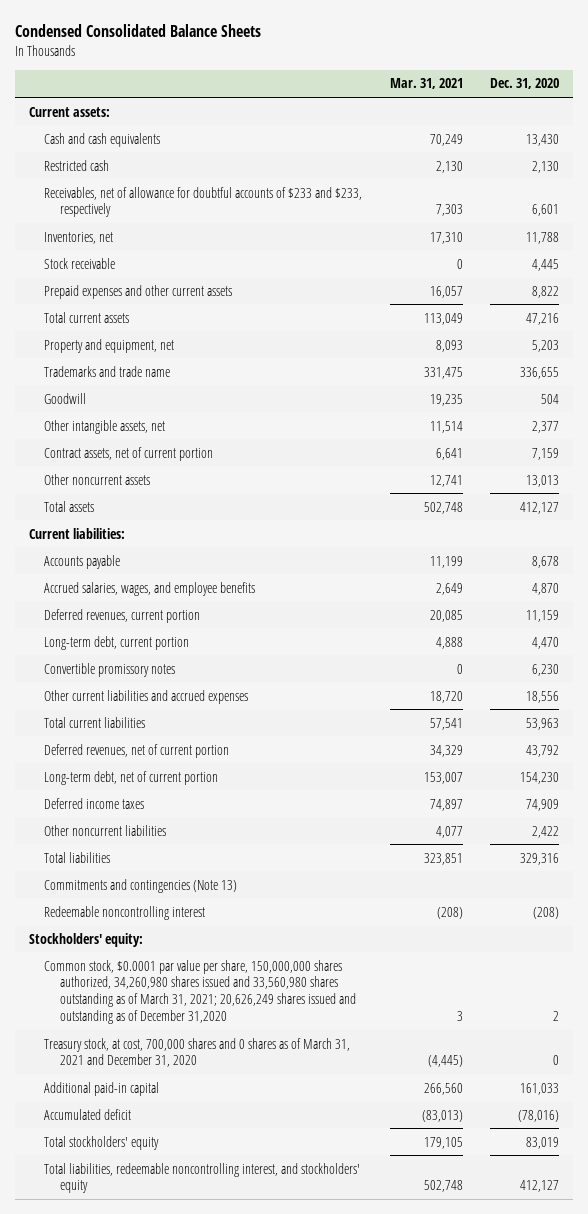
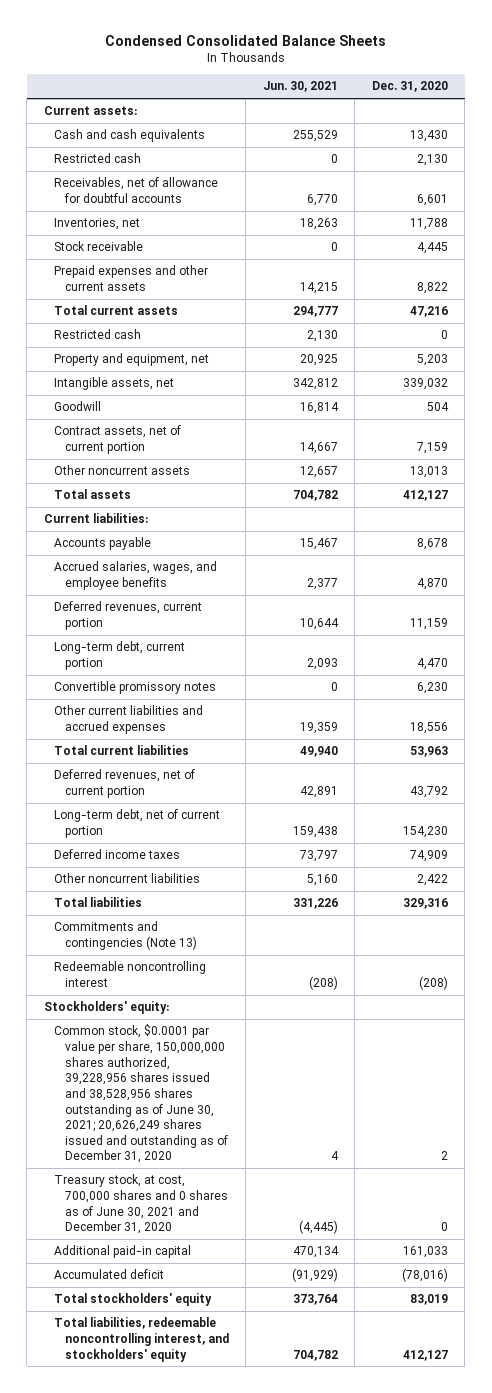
[389,78,463,90] Mar. 31, 2021 -> none
none -> [262,81,338,93] Jun. 30, 2021
[44,186,363,218] Receivables, net of allowance for doubtful accounts of $233 and $233, respectively -> [54,177,219,204] Receivables, net of allowance for doubtful accounts
none -> [54,329,142,340] Restricted cash
[44,365,171,377] Trademarks and trade name -> none
none -> [54,377,175,391] Intangible assets, net
[44,419,166,434] Other intangible assets, net -> none
[44,959,356,1025] Common stock, $0.0001 par value per share, 150,000,000 shares authorized, 34,260,980 shares issued and 33,560,980 shares outstanding as of March 31, 2021; 20,626,249 shares issued and outstanding as of December 31,2020 -> [54,1024,228,1164] Common stock, $0.0001 par value per share, 150,000,000 shares authorized, 39,228,956 shares issued and 38,528,956 shares outstanding as of June 30, 2021; 20,626,249 shares issued and outstanding as of December 31, 2020
[44,1037,351,1068] Treasury stock, at cost, 700,000 shares and 0 shares as of March 31, 2021 and December 31, 2020 -> [54,1174,228,1235] Treasury stock, at cost, 700,000 shares and 0 shares as of June 30, 2021 and December 31, 2020

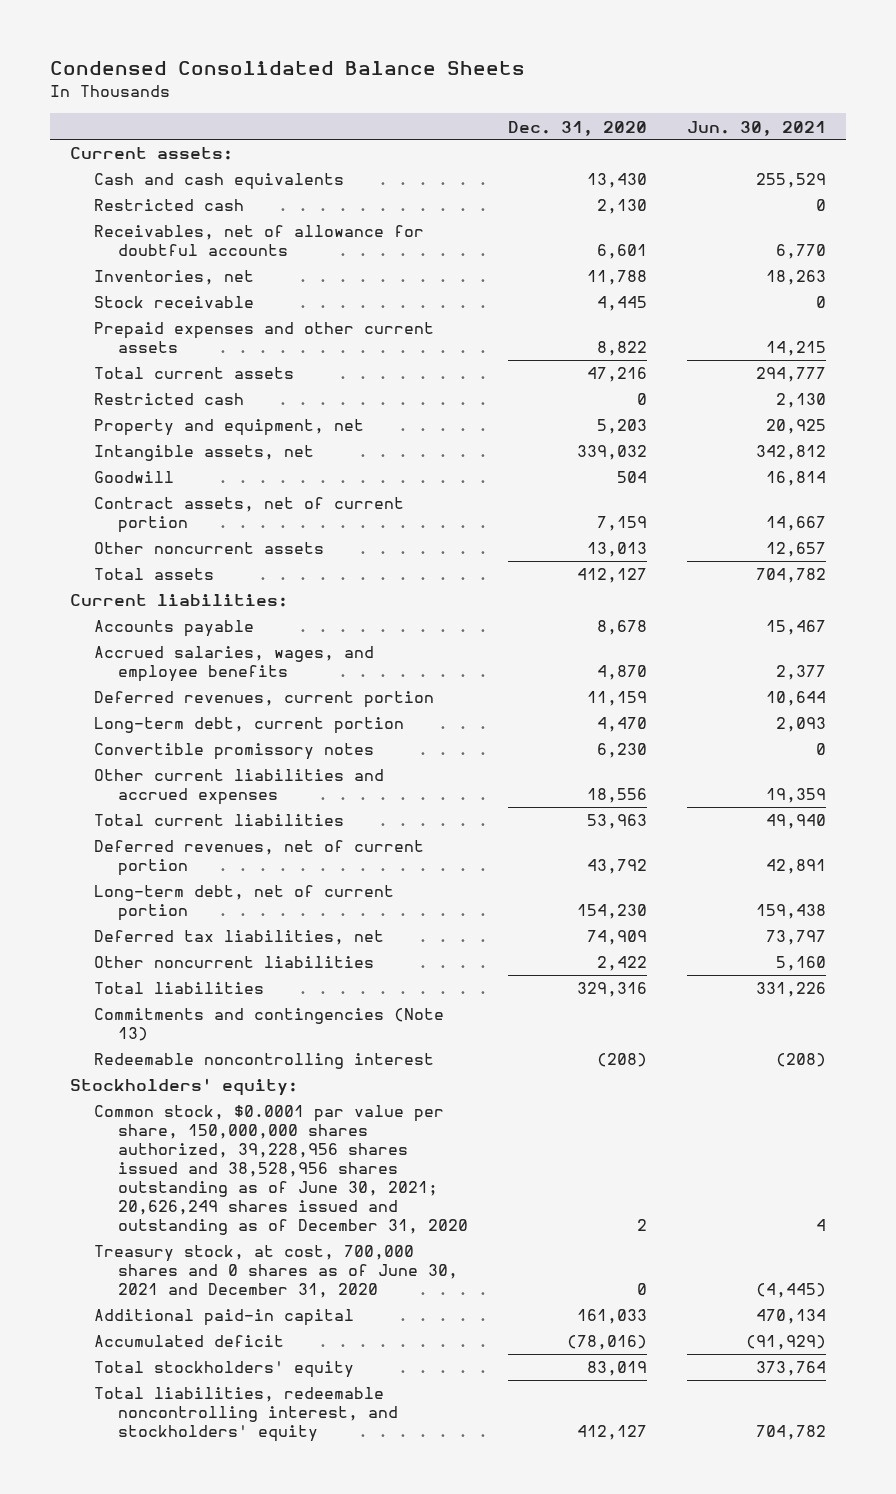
[54,849,181,860] Deferred income taxes -> [93,930,384,946] Deferred tax liabilities, net

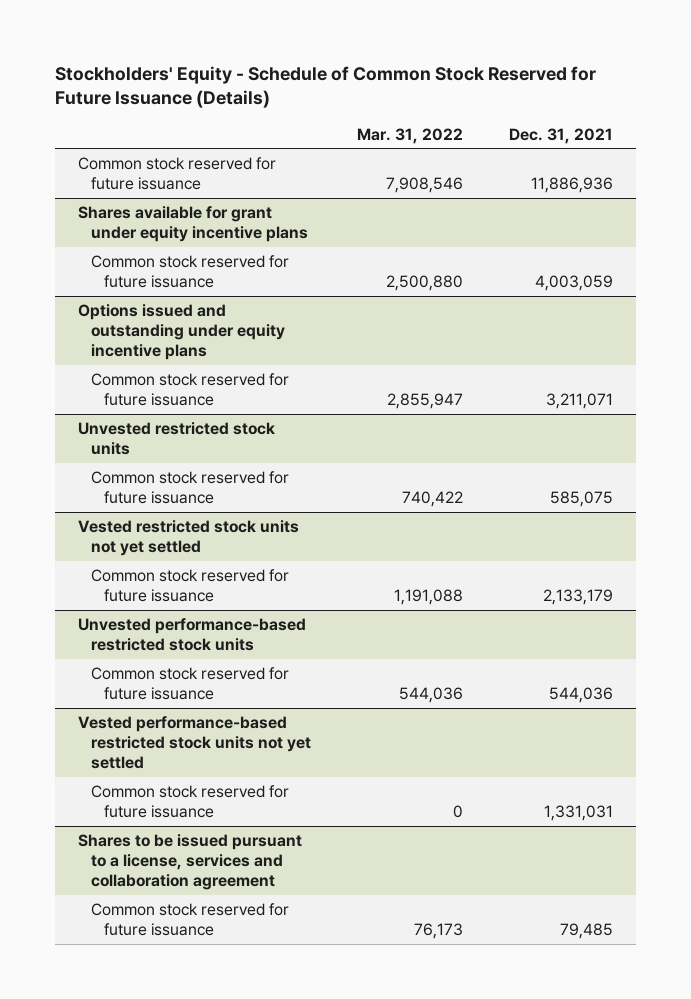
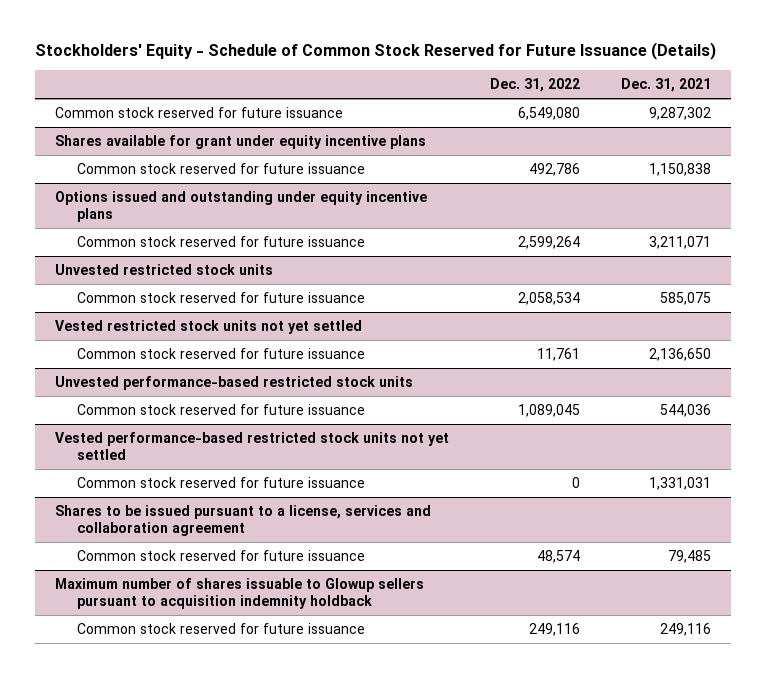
[357,127,464,144] Mar. 31, 2022 -> none
none -> [489,78,580,93] Dec. 31, 2022
[531,177,614,194] 11,886,936 -> [648,106,711,120] 9,287,302
[535,275,614,292] 4,003,059 -> [648,162,711,176] 1,150,838
[543,589,614,606] 2,133,179 -> [648,347,711,361] 2,136,650
none -> [55,577,425,610] Maximum number of shares issuable to Glowup sellers pursuant to acquisition indemnity holdback
none -> [76,622,365,634] Common stock reserved for future issuance

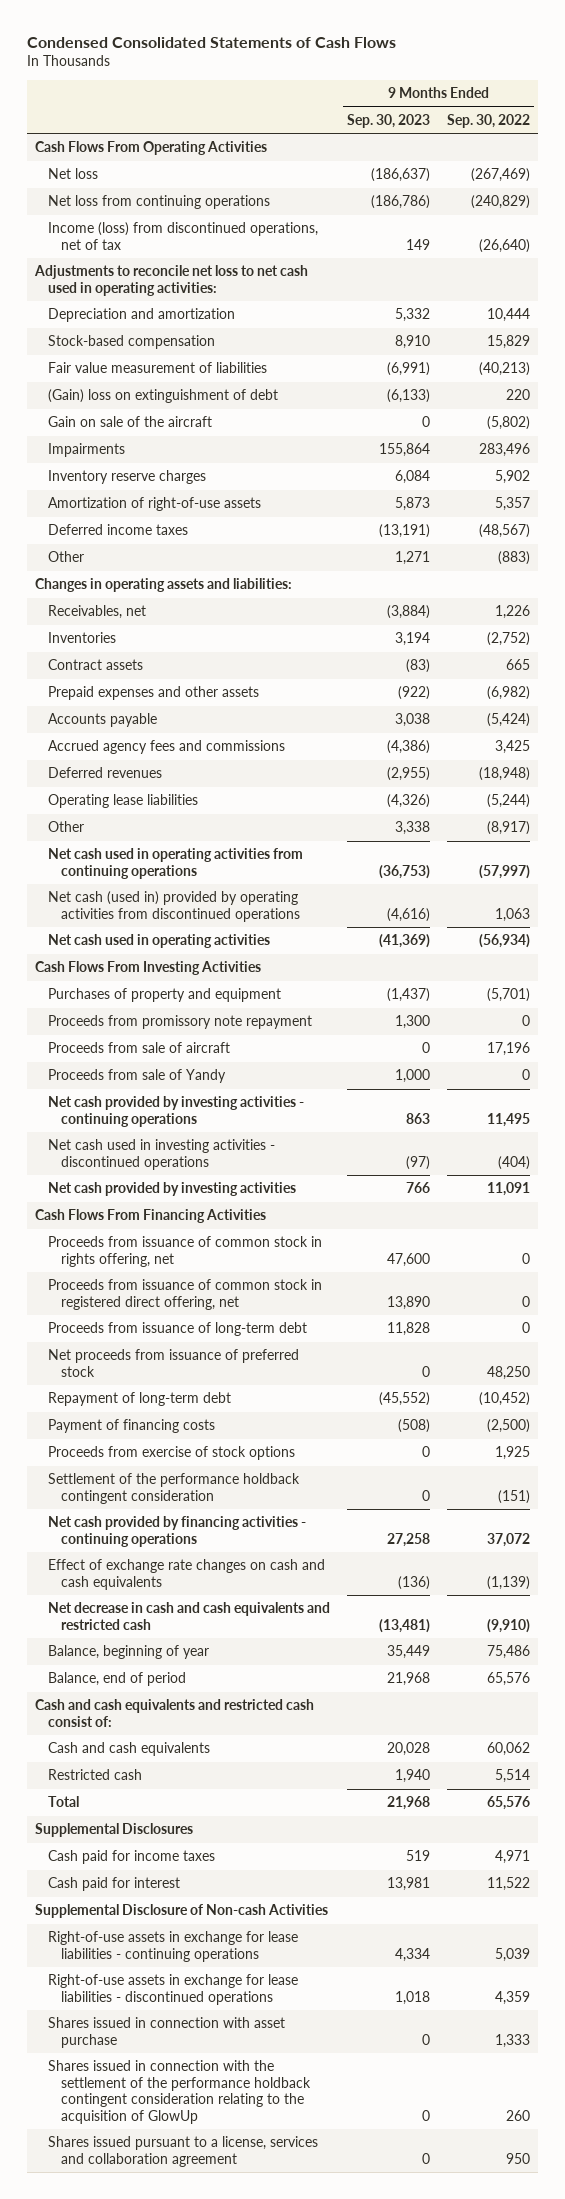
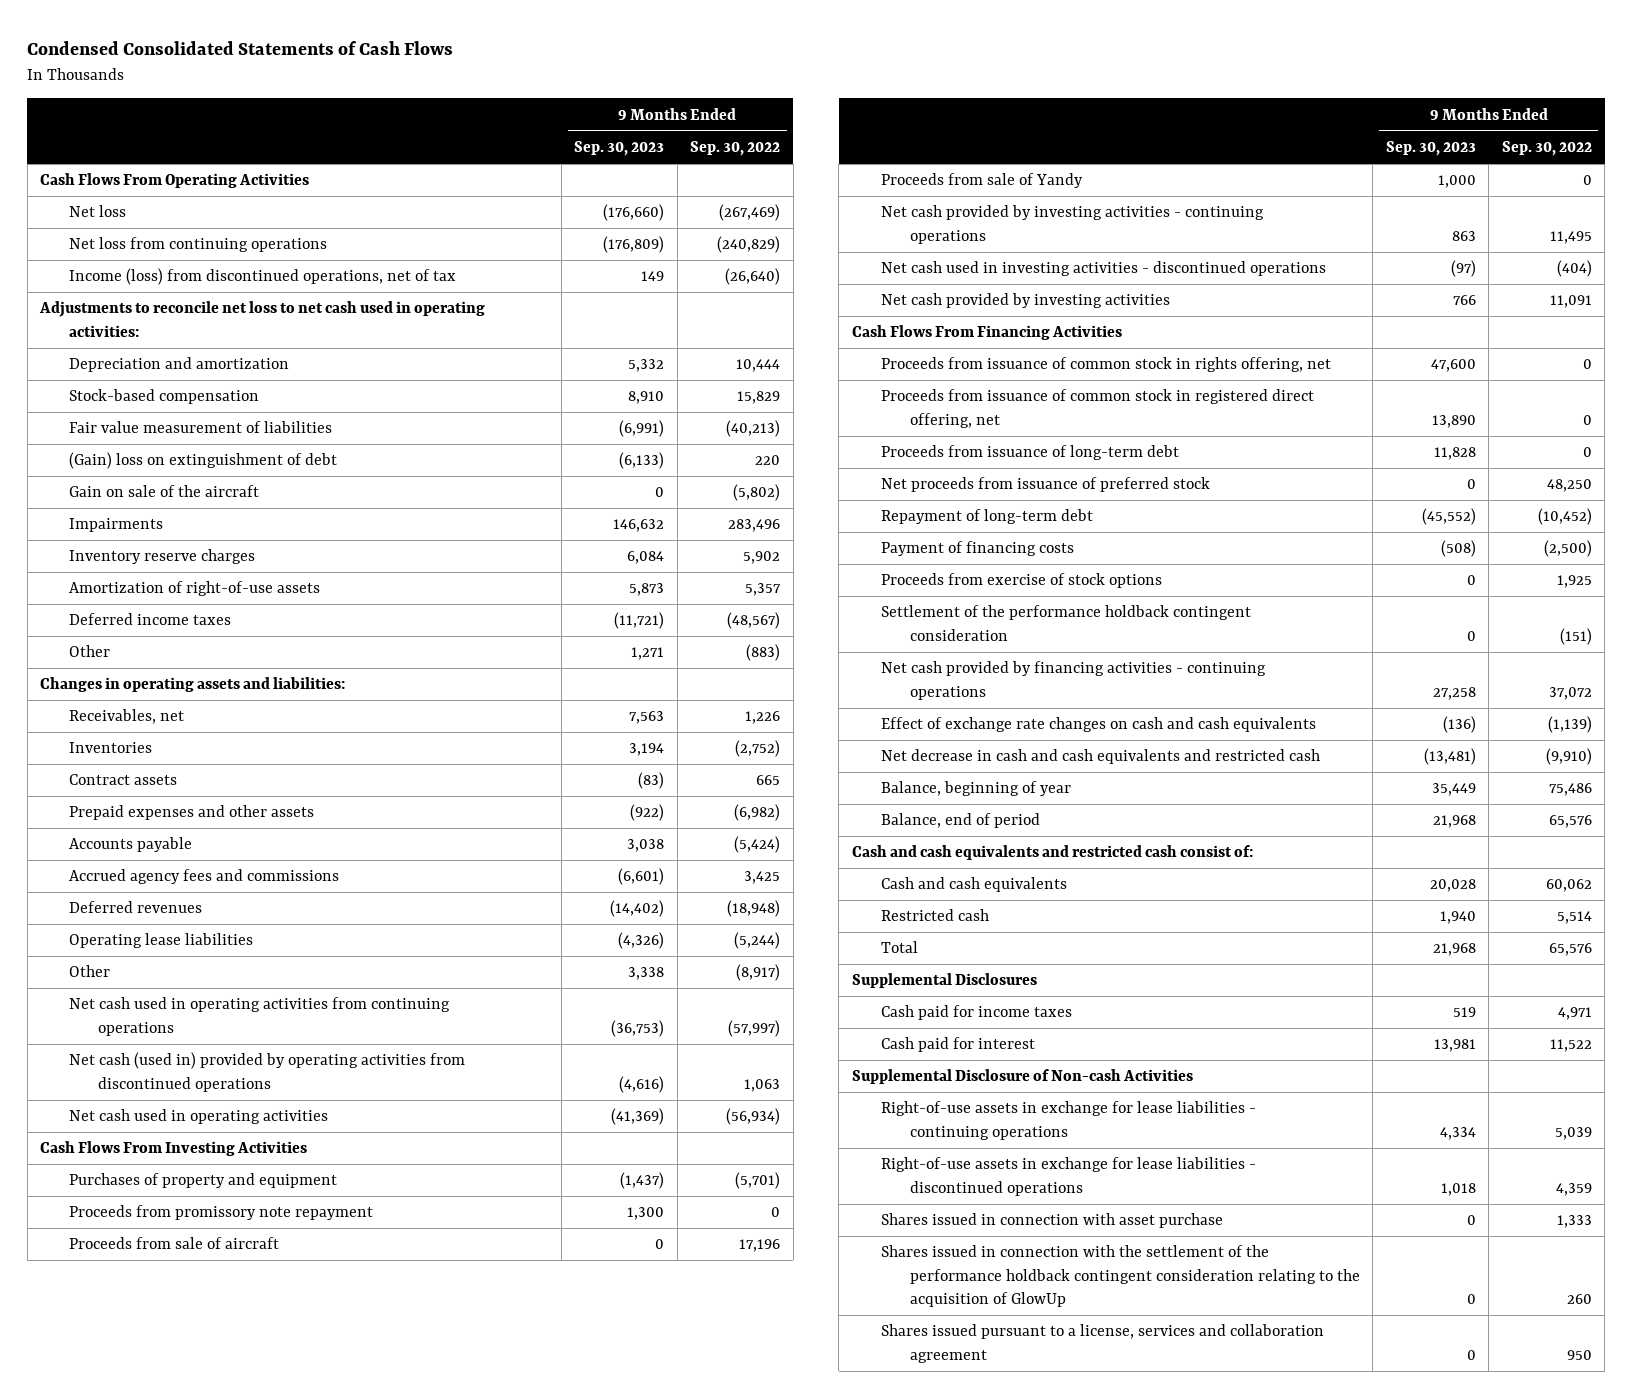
[371,168,431,183] (186,637) -> [603,204,665,222] (176,660)
[371,195,431,210] (186,786) -> [603,236,665,254] (176,809)
[379,443,431,458] 155,864 -> [613,519,665,533] 146,632
[379,524,431,539] (13,191) -> [614,612,665,630] (11,721)
[387,605,431,620] (3,884) -> [629,711,665,725] 7,563
[387,740,431,755] (4,386) -> [618,868,665,886] (6,601)
[387,767,431,782] (2,955) -> [610,900,665,918] (14,402)

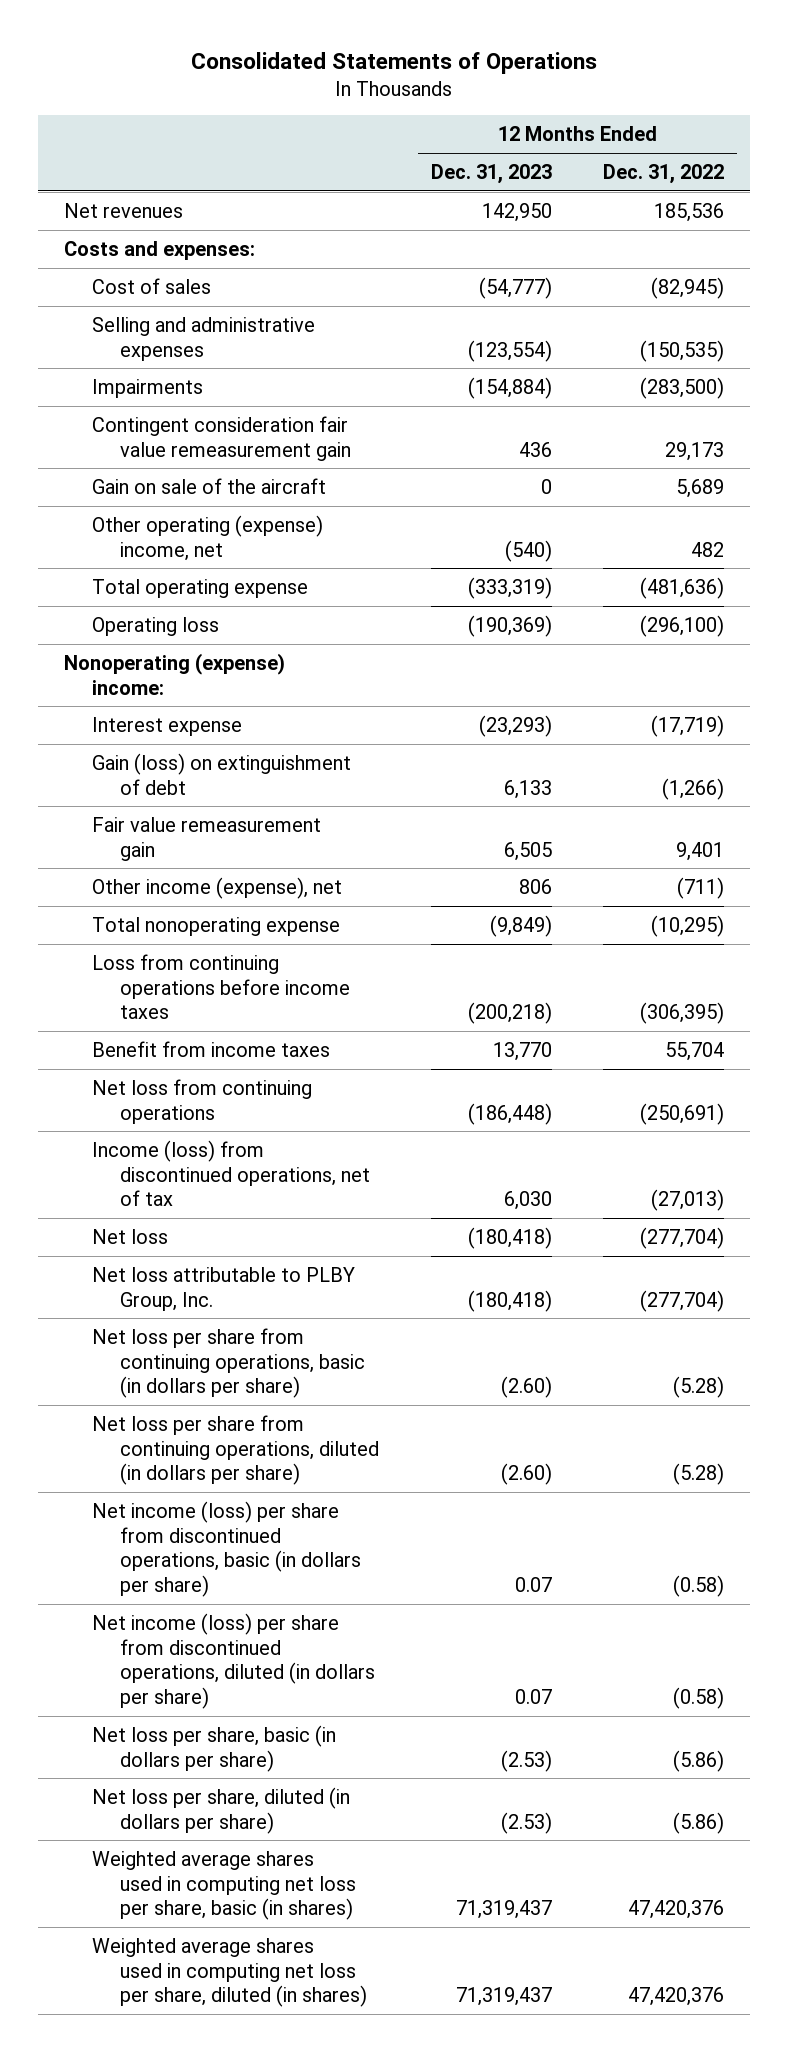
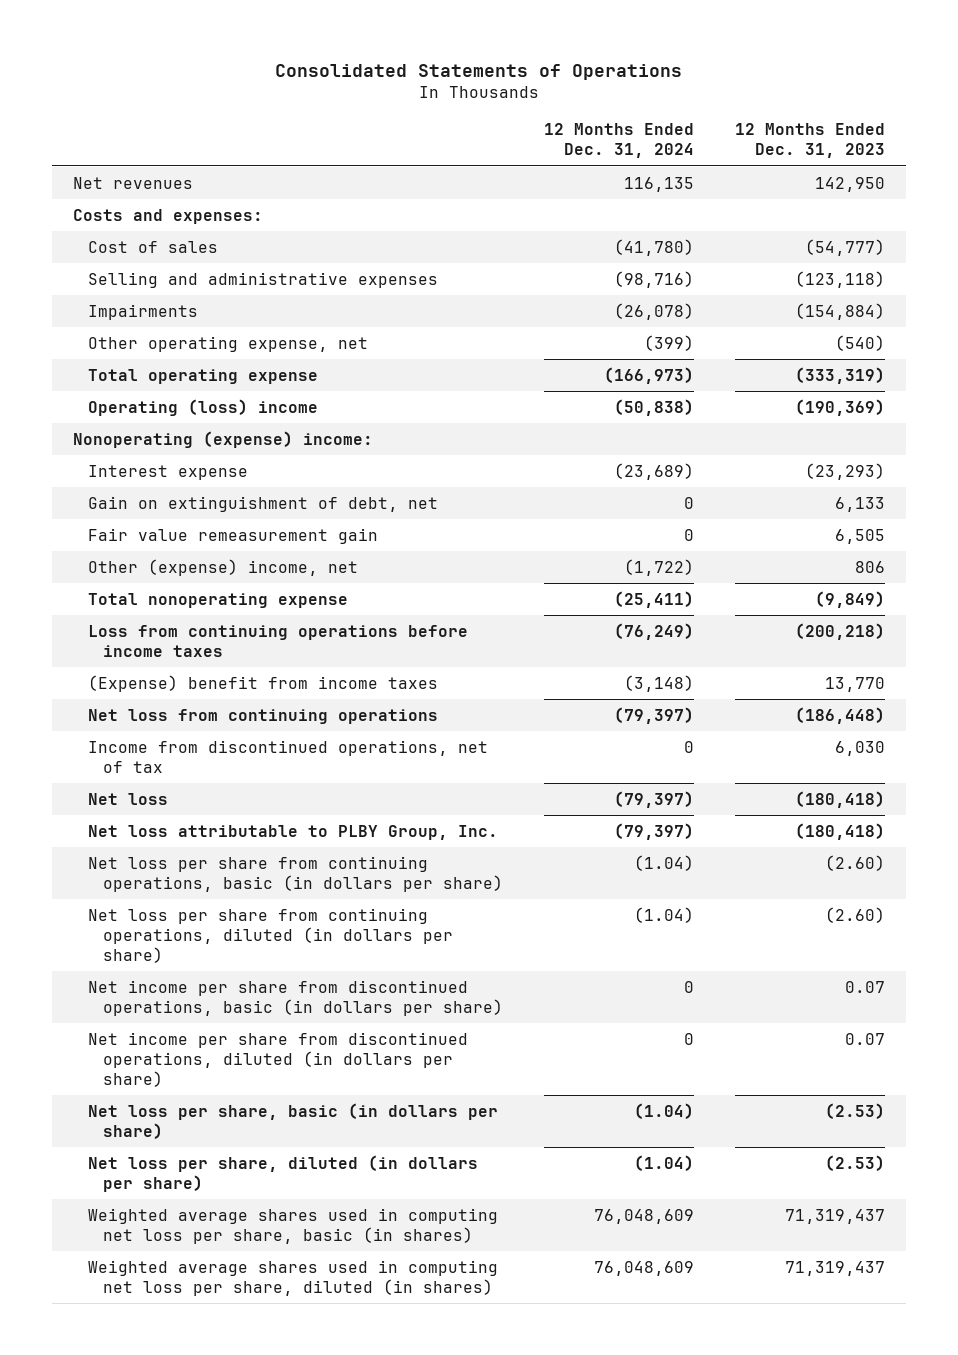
[603,163,725,184] Dec. 31, 2022 -> none
none -> [544,123,695,159] 12 Months Ended Dec. 31, 2024
[467,339,552,362] (123,554) -> [795,270,886,288] (123,118)
[92,415,351,461] Contingent consideration fair value remeasurement gain -> none
[92,477,327,494] Gain on sale of the aircraft -> none
[92,514,324,561] Other operating (expense) income, net -> [88,335,369,352] Other operating expense, net
[92,616,220,636] Operating loss -> [88,398,319,416] Operating (loss) income
[92,752,352,795] Gain (loss) on extinguishment of debt -> [88,495,439,512] Gain on extinguishment of debt, net
[92,876,343,899] Other income (expense), net -> [88,558,359,576] Other (expense) income, net
[92,1040,331,1057] Benefit from income taxes -> [88,674,439,692] (Expense) benefit from income taxes
[92,1139,370,1207] Income (loss) from discontinued operations, net of tax -> [88,739,489,773] Income from discontinued operations, net of tax
[92,1500,361,1597] Net income (loss) per share from discontinued operations, basic (in dollars per share) -> [88,979,504,1016] Net income per share from discontinued operations, basic (in dollars per share)
[92,1612,375,1709] Net income (loss) per share from discontinued operations, diluted (in dollars per share) -> [88,1031,469,1087] Net income per share from discontinued operations, diluted (in dollars per share)

